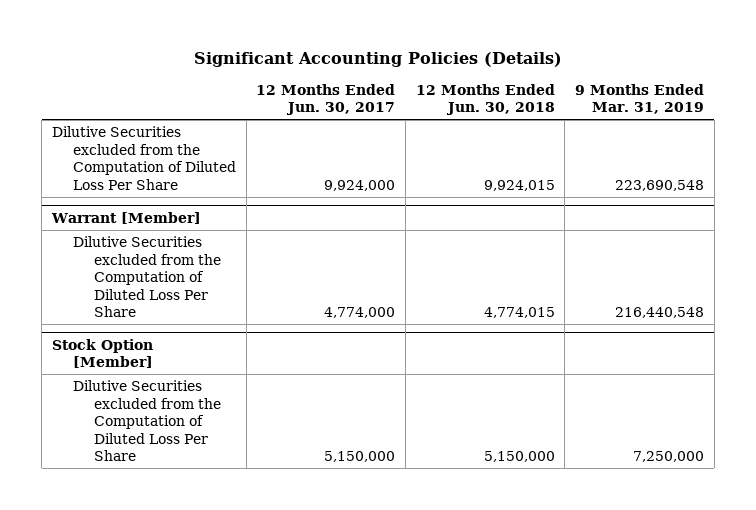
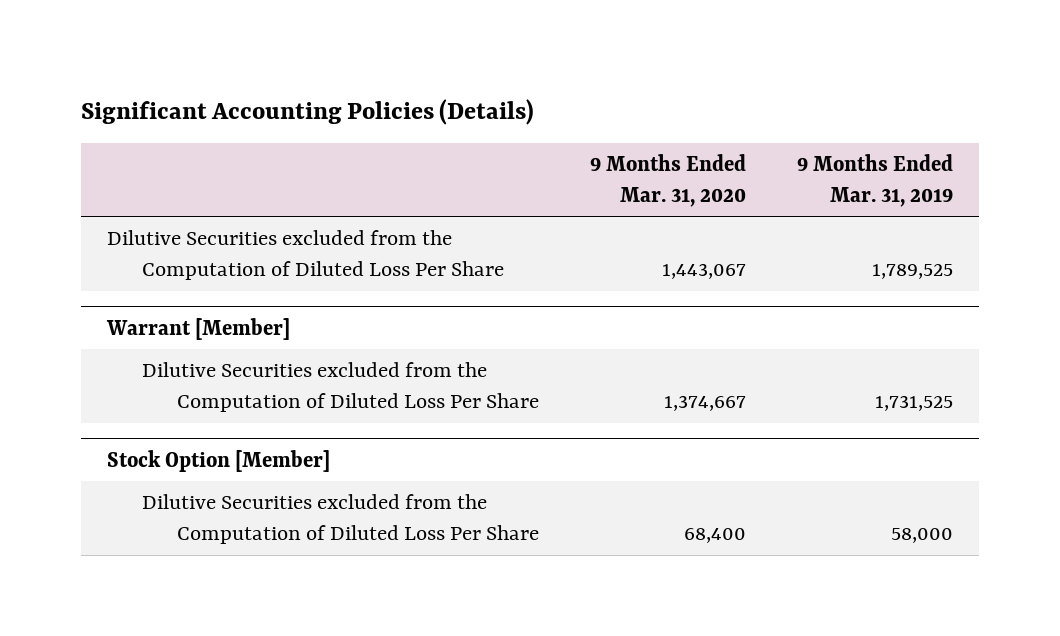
[256,83,396,116] 12 Months Ended Jun. 30, 2017 -> none
[415,83,555,116] 12 Months Ended Jun. 30, 2018 -> none
none -> [589,153,746,207] 9 Months Ended Mar. 31, 2020
[614,179,704,191] 223,690,548 -> [872,264,954,280] 1,789,525
[614,307,704,319] 216,440,548 -> [875,395,954,412] 1,731,525
[632,451,704,463] 7,250,000 -> [891,528,954,544] 58,000

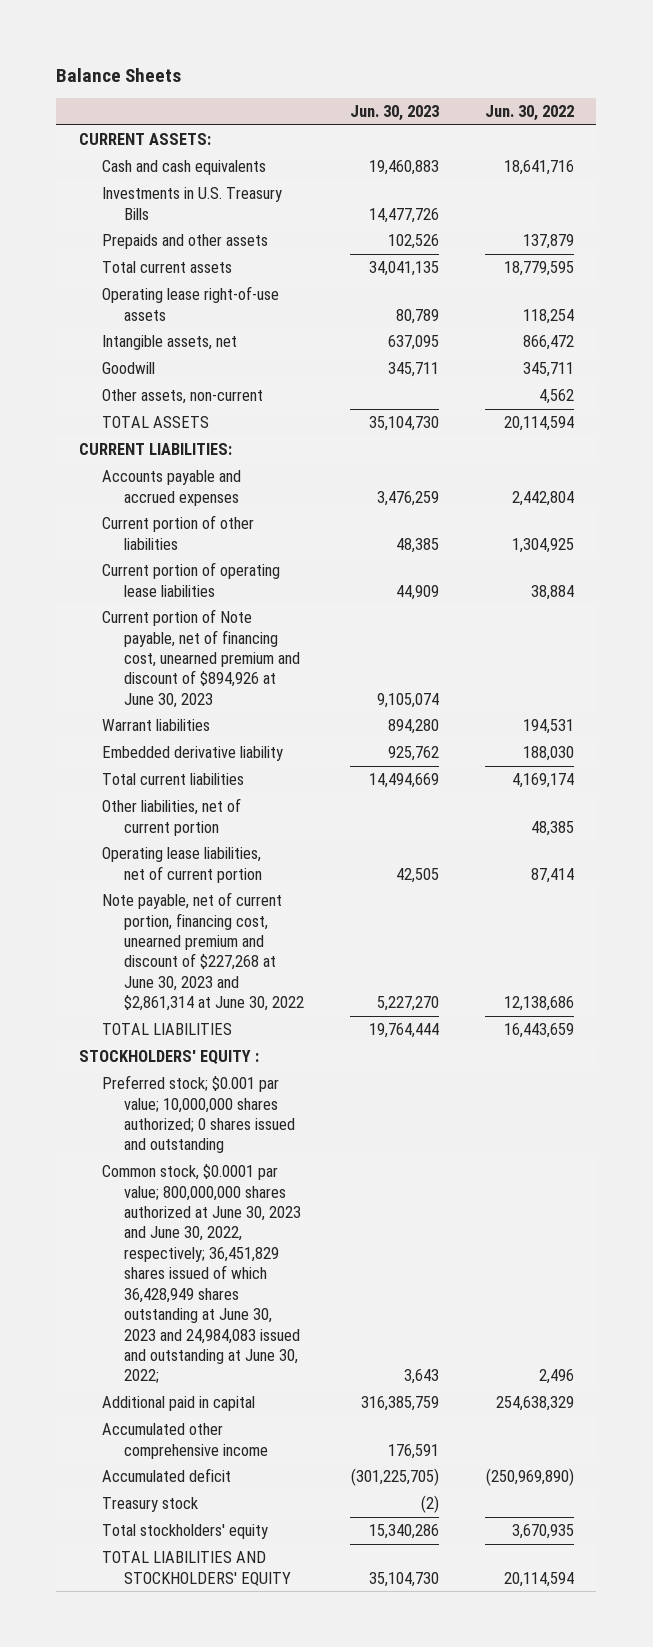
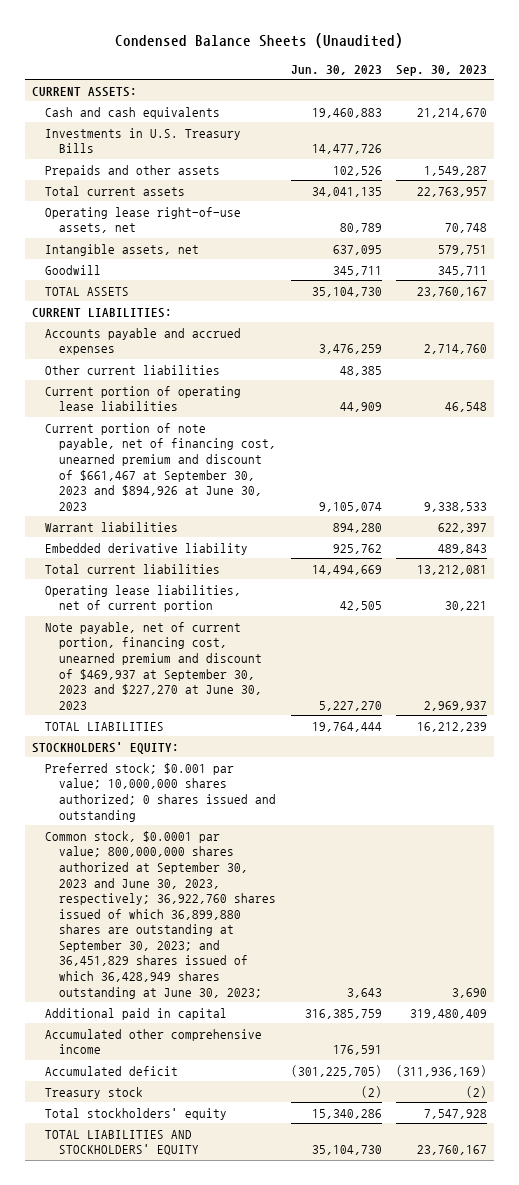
[56,67,182,82] Balance Sheets -> [115,32,404,48] Condensed Balance Sheets (Unaudited)
[484,105,574,122] Jun. 30, 2022 -> none
none -> [396,64,488,76] Sep. 30, 2023
[101,286,279,321] Operating lease right-of-use assets -> [45,206,242,234] Operating lease right-of-use assets, net
[101,389,263,405] Other assets, non-current -> none
[101,515,254,550] Current portion of other liabilities -> [45,364,221,375] Other current liabilities
[101,609,301,708] Current portion of Note payable, net of financing cost, unearned premium and discount of $894,926 at June 30, 2023 -> [45,422,277,511] Current portion of note payable, net of financing cost, unearned premium and discount of $661,467 at September 30, 2023 and $894,926 at June 30, 2023
[101,798,241,836] Other liabilities, net of current portion -> none
[101,892,305,1012] Note payable, net of current portion, financing cost, unearned premium and discount of $227,268 at June 30, 2023 and $2,861,314 at June 30, 2022 -> [45,621,263,710] Note payable, net of current portion, financing cost, unearned premium and discount of $469,937 at September 30, 2023 and $227,270 at June 30, 2023
[79,1050,260,1065] STOCKHOLDERS' EQUITY : -> [31,741,179,754] STOCKHOLDERS' EQUITY:
[101,1164,302,1384] Common stock, $0.0001 par value; 800,000,000 shares authorized at June 30, 2023 and June 30, 2022, respectively; 36,451,829 shares issued of which 36,428,949 shares outstanding at June 30, 2023 and 24,984,083 issued and outstanding at June 30, 2022; -> [45,830,277,999] Common stock, $0.0001 par value; 800,000,000 shares authorized at September 30, 2023 and June 30, 2023, respectively; 36,922,760 shares issued of which 36,899,880 shares are outstanding at September 30, 2023; and 36,451,829 shares issued of which 36,428,949 shares outstanding at June 30, 2023;

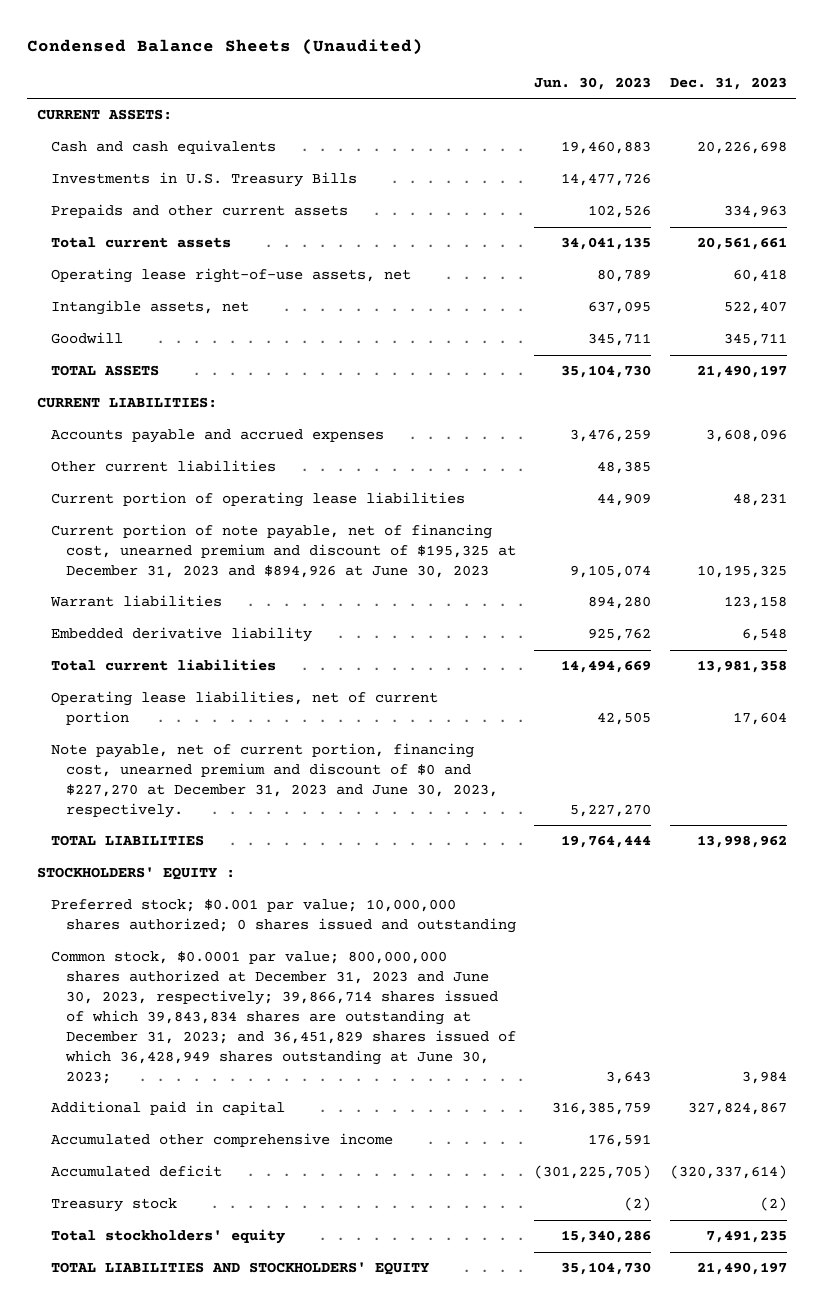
[396,64,488,76] Sep. 30, 2023 -> none
none -> [669,76,787,90] Dec. 31, 2023
[45,164,221,177] Prepaids and other assets -> [51,204,349,219] Prepaids and other current assets
[45,422,277,511] Current portion of note payable, net of financing cost, unearned premium and discount of $661,467 at September 30, 2023 and $894,926 at June 30, 2023 -> [51,524,516,579] Current portion of note payable, net of financing cost, unearned premium and discount of $195,325 at December 31, 2023 and $894,926 at June 30, 2023
[45,621,263,710] Note payable, net of current portion, financing cost, unearned premium and discount of $469,937 at September 30, 2023 and $227,270 at June 30, 2023 -> [51,743,498,819] Note payable, net of current portion, financing cost, unearned premium and discount of $0 and $227,270 at December 31, 2023 and June 30, 2023, respectively.
[31,741,179,754] STOCKHOLDERS' EQUITY: -> [36,867,235,881] STOCKHOLDERS' EQUITY :
[45,830,277,999] Common stock, $0.0001 par value; 800,000,000 shares authorized at September 30, 2023 and June 30, 2023, respectively; 36,922,760 shares issued of which 36,899,880 shares are outstanding at September 30, 2023; and 36,451,829 shares issued of which 36,428,949 shares outstanding at June 30, 2023; -> [51,951,516,1084] Common stock, $0.0001 par value; 800,000,000 shares authorized at December 31, 2023 and June 30, 2023, respectively; 39,866,714 shares issued of which 39,843,834 shares are outstanding at December 31, 2023; and 36,451,829 shares issued of which 36,428,949 shares outstanding at June 30, 2023;

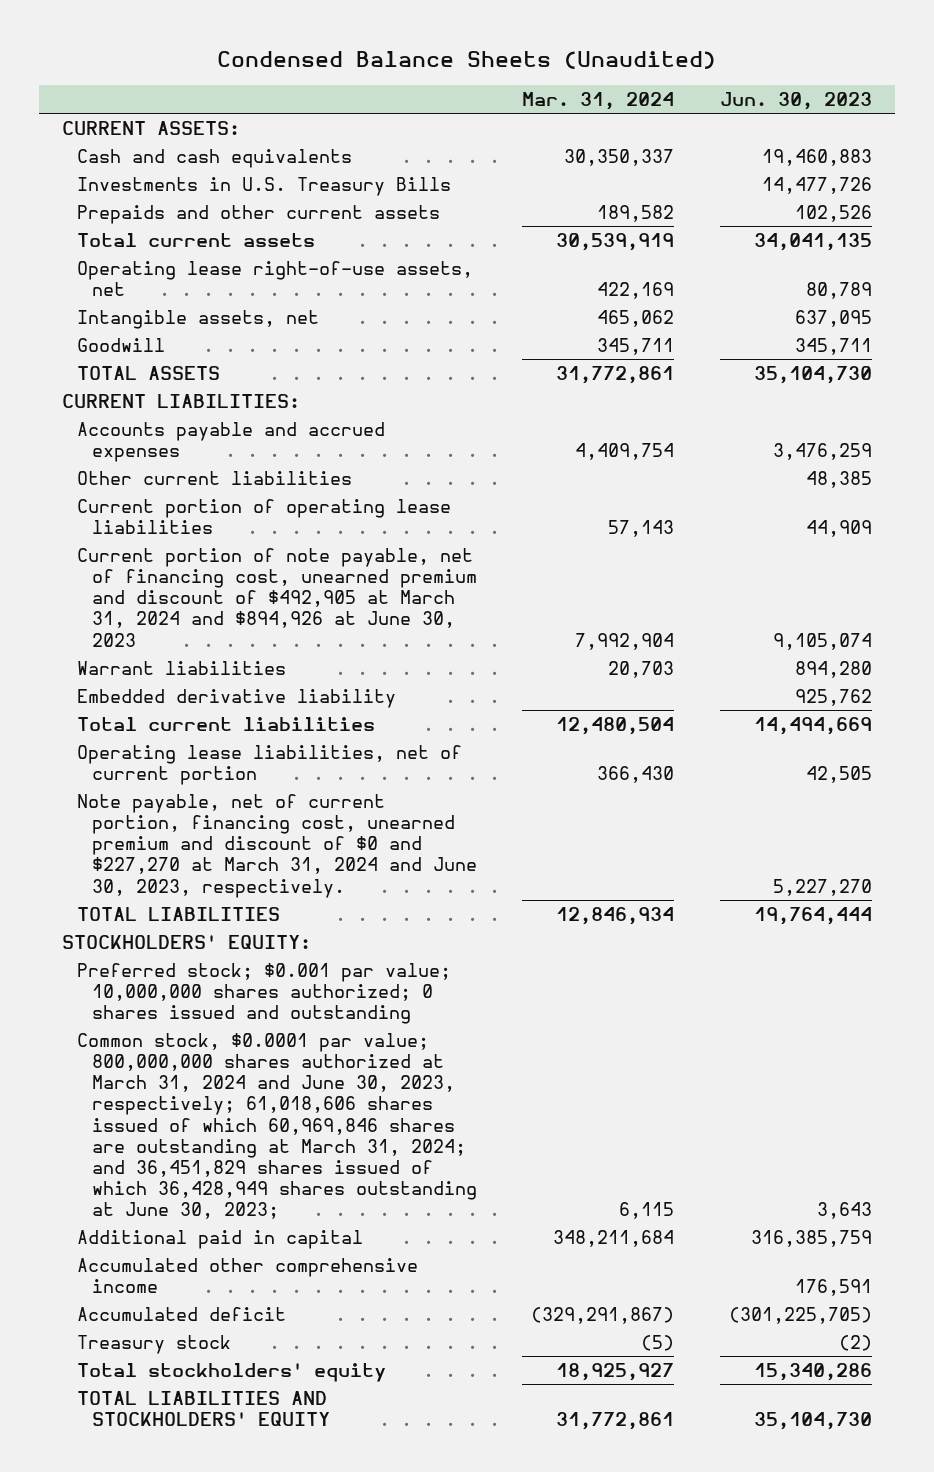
[669,76,787,90] Dec. 31, 2023 -> none
none -> [522,91,675,110] Mar. 31, 2024
[51,524,516,579] Current portion of note payable, net of financing cost, unearned premium and discount of $195,325 at December 31, 2023 and $894,926 at June 30, 2023 -> [76,547,477,647] Current portion of note payable, net of financing cost, unearned premium and discount of $492,905 at March 31, 2024 and $894,926 at June 30, 2023
[51,743,498,819] Note payable, net of current portion, financing cost, unearned premium and discount of $0 and $227,270 at December 31, 2023 and June 30, 2023, respectively. -> [76,793,477,898] Note payable, net of current portion, financing cost, unearned premium and discount of $0 and $227,270 at March 31, 2024 and June 30, 2023, respectively.
[36,867,235,881] STOCKHOLDERS' EQUITY : -> [62,934,312,949] STOCKHOLDERS' EQUITY:
[51,951,516,1084] Common stock, $0.0001 par value; 800,000,000 shares authorized at December 31, 2023 and June 30, 2023, respectively; 39,866,714 shares issued of which 39,843,834 shares are outstanding at December 31, 2023; and 36,451,829 shares issued of which 36,428,949 shares outstanding at June 30, 2023; -> [76,1032,477,1220] Common stock, $0.0001 par value; 800,000,000 shares authorized at March 31, 2024 and June 30, 2023, respectively; 61,018,606 shares issued of which 60,969,846 shares are outstanding at March 31, 2024; and 36,451,829 shares issued of which 36,428,949 shares outstanding at June 30, 2023;

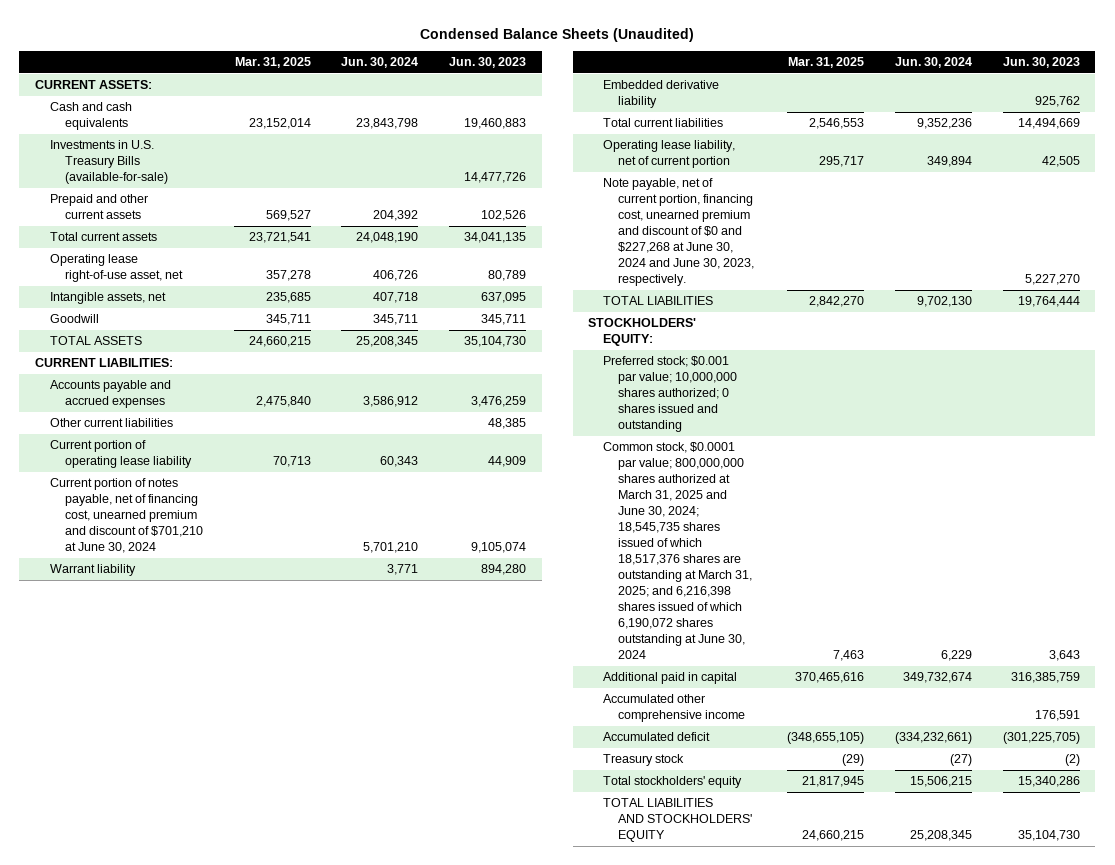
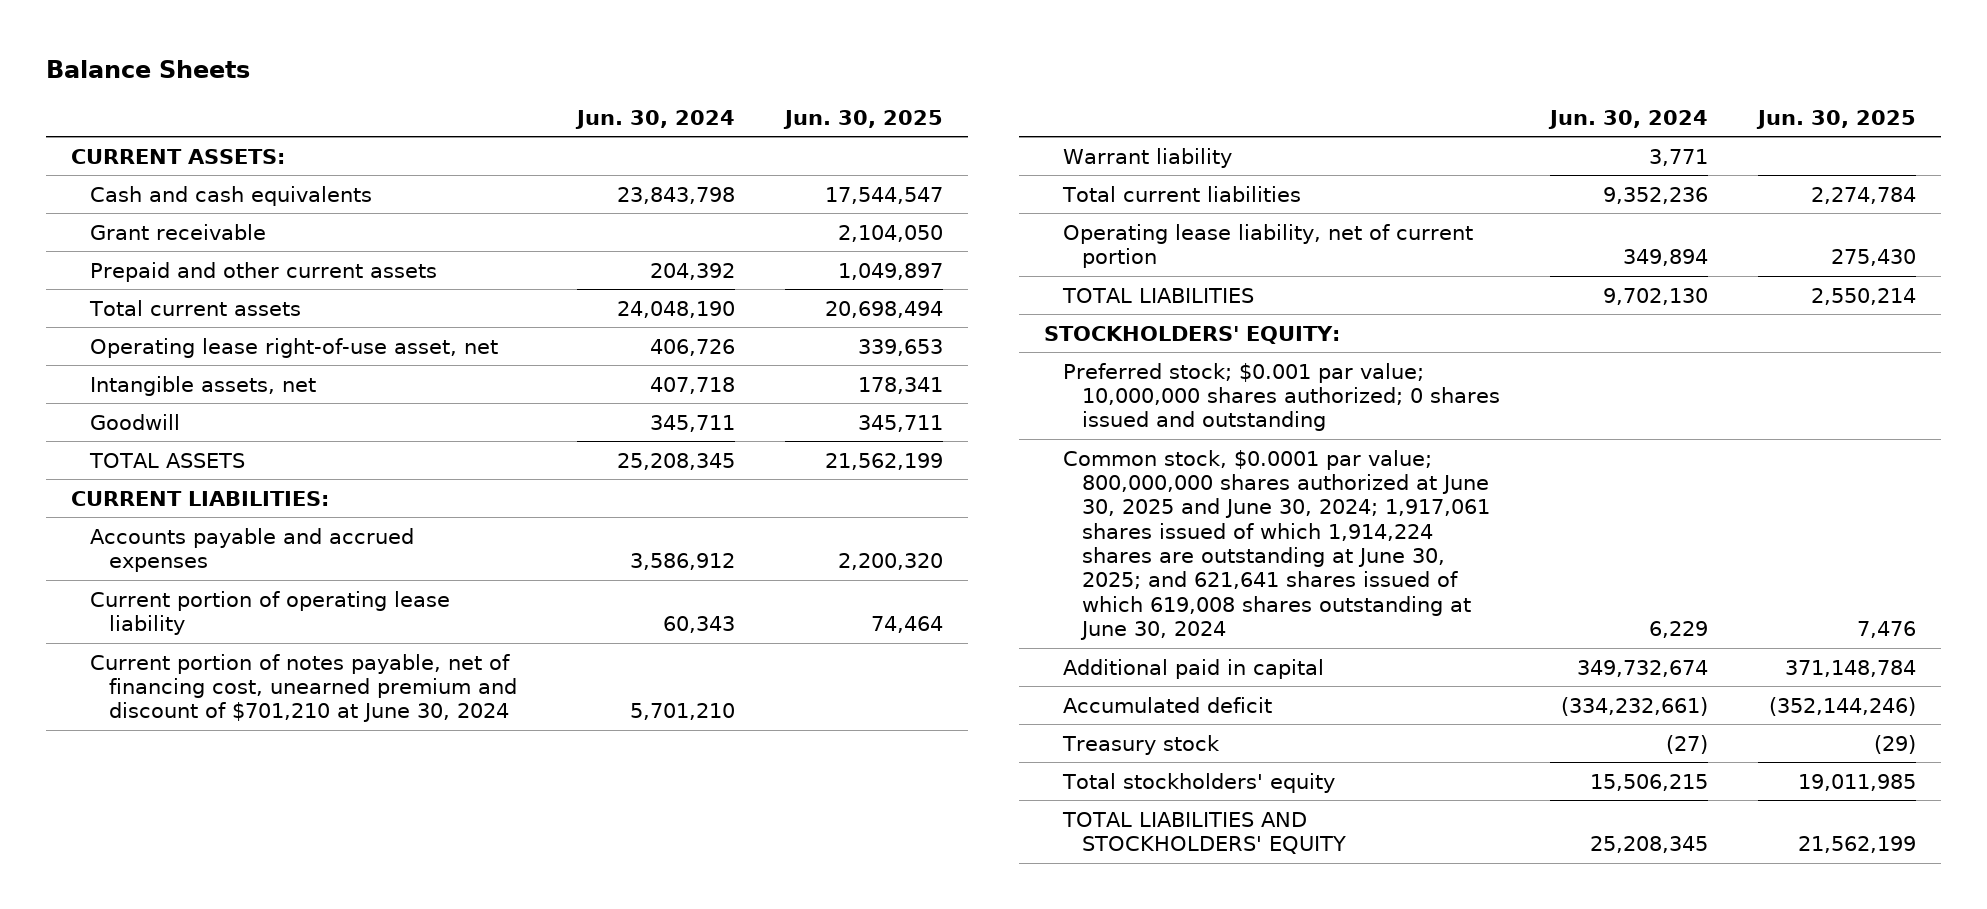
[420,27,695,42] Condensed Balance Sheets (Unaudited) -> [45,59,250,78] Balance Sheets
[234,57,311,69] Mar. 31, 2025 -> none
[449,57,527,69] Jun. 30, 2023 -> none
none -> [782,109,943,129] Jun. 30, 2025
[49,140,168,185] Investments in U.S. Treasury Bills (available-for-sale) -> none
none -> [89,223,266,240] Grant receivable
[49,418,173,428] Other current liabilities -> none
[603,80,720,109] Embedded derivative liability -> none
[603,178,754,287] Note payable, net of current portion, financing cost, unearned premium and discount of $0 and $227,268 at June 30, 2024 and June 30, 2023, respectively. -> none
[603,442,752,660] Common stock, $0.0001 par value; 800,000,000 shares authorized at March 31, 2025 and June 30, 2024; 18,545,735 shares issued of which 18,517,376 shares are outstanding at March 31, 2025; and 6,216,398 shares issued of which 6,190,072 shares outstanding at June 30, 2024 -> [1062,449,1490,641] Common stock, $0.0001 par value; 800,000,000 shares authorized at June 30, 2025 and June 30, 2024; 1,917,061 shares issued of which 1,914,224 shares are outstanding at June 30, 2025; and 621,641 shares issued of which 619,008 shares outstanding at June 30, 2024
[603,694,745,723] Accumulated other comprehensive income -> none

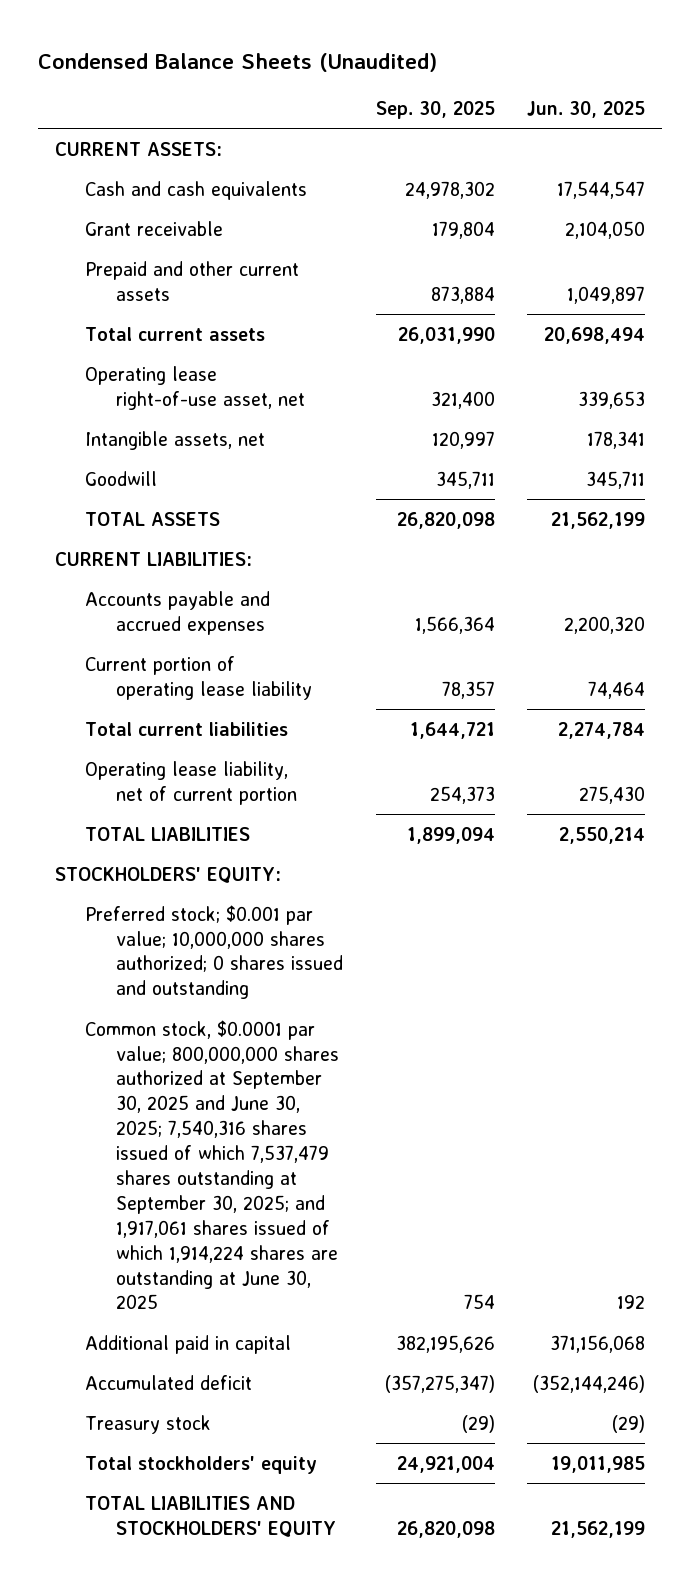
[45,59,250,78] Balance Sheets -> [38,52,438,72] Condensed Balance Sheets (Unaudited)
[574,109,735,129] Jun. 30, 2024 -> none
none -> [375,101,495,120] Sep. 30, 2025
[89,653,517,723] Current portion of notes payable, net of financing cost, unearned premium and discount of $701,210 at June 30, 2024 -> none
[1062,147,1232,168] Warrant liability -> none
[1062,449,1490,641] Common stock, $0.0001 par value; 800,000,000 shares authorized at June 30, 2025 and June 30, 2024; 1,917,061 shares issued of which 1,914,224 shares are outstanding at June 30, 2025; and 621,641 shares issued of which 619,008 shares outstanding at June 30, 2024 -> [85,1019,339,1310] Common stock, $0.0001 par value; 800,000,000 shares authorized at September 30, 2025 and June 30, 2025; 7,540,316 shares issued of which 7,537,479 shares outstanding at September 30, 2025; and 1,917,061 shares issued of which 1,914,224 shares are outstanding at June 30, 2025
[1857,621,1917,639] 7,476 -> [617,1295,646,1310] 192
[1785,659,1917,677] 371,148,784 -> [550,1334,646,1353] 371,156,068

